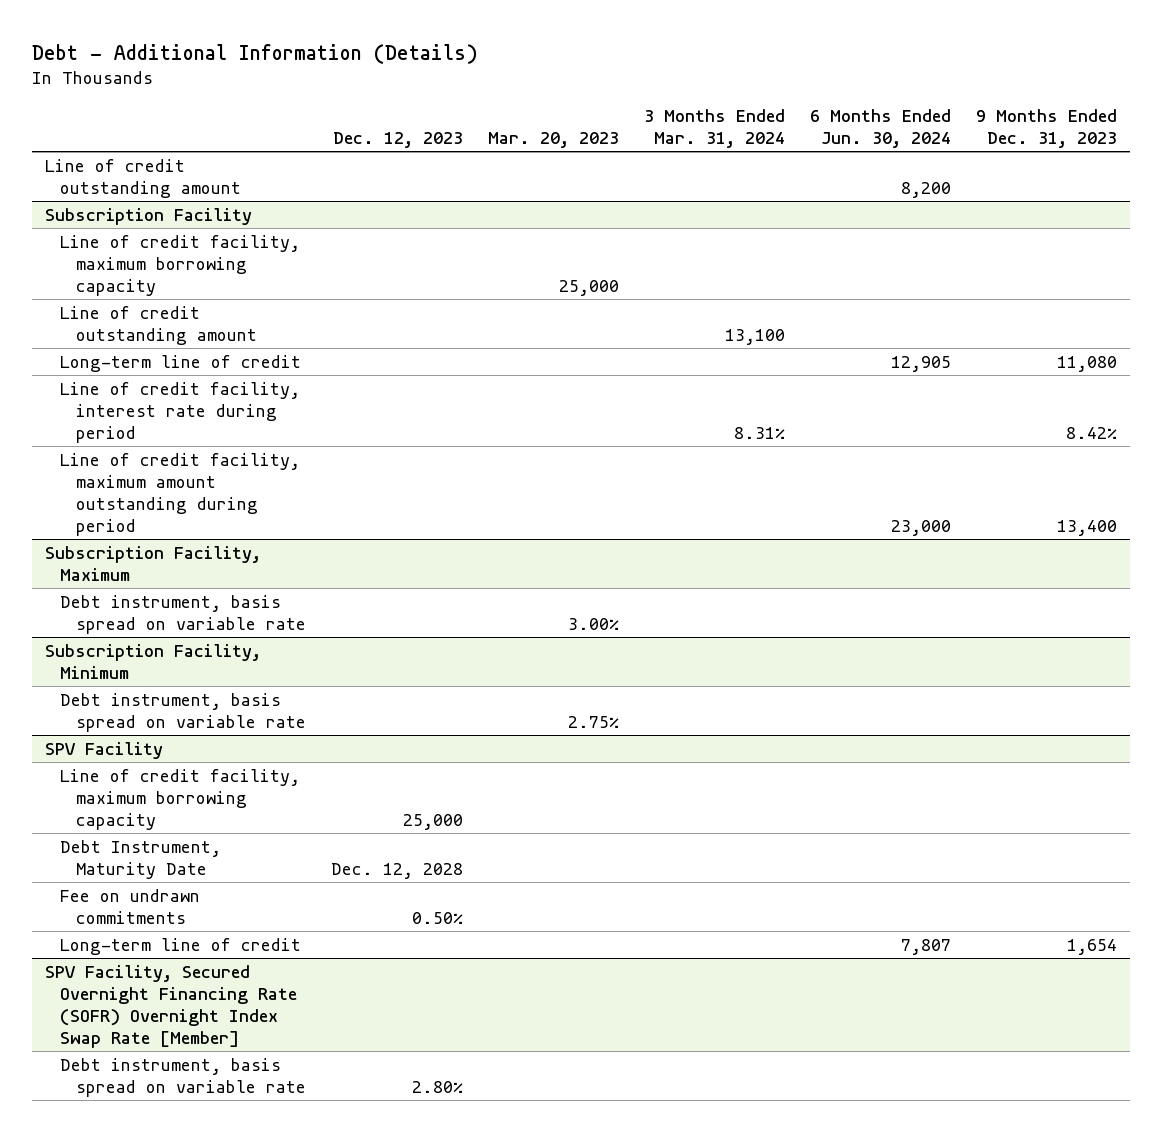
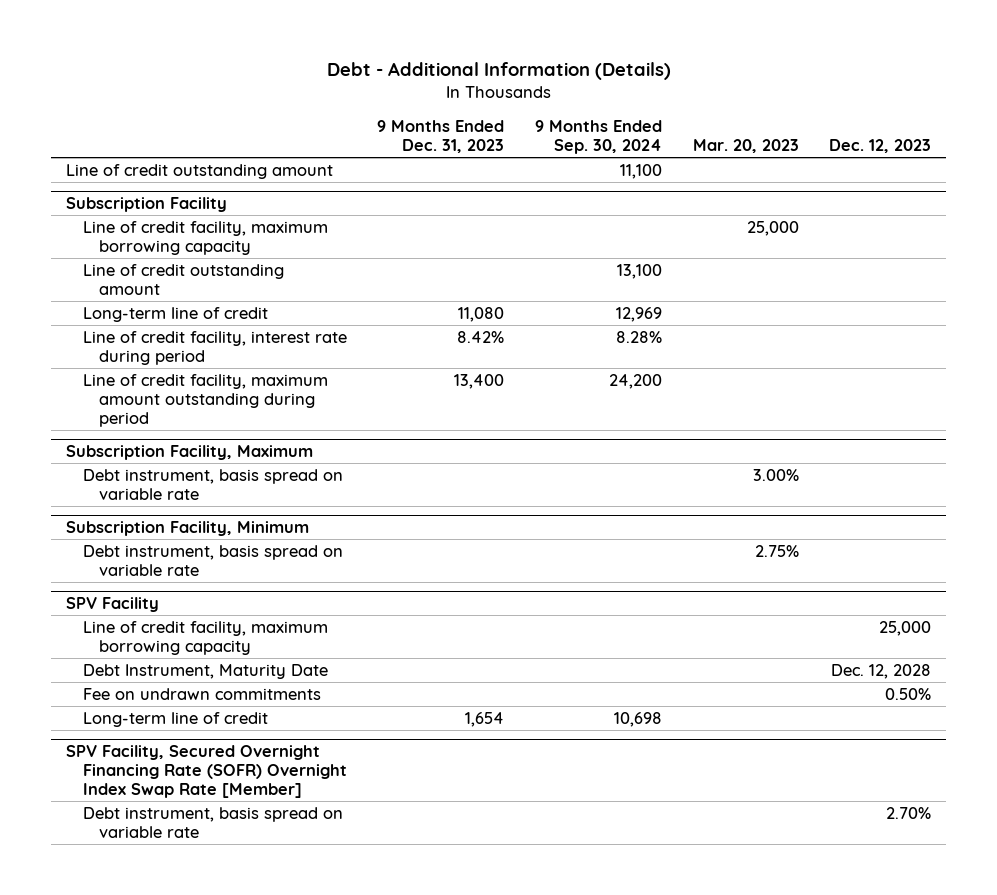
[644,108,786,148] 3 Months Ended Mar. 31, 2024 -> none
[810,108,952,148] 6 Months Ended Jun. 30, 2024 -> none
none -> [534,119,662,155] 9 Months Ended Sep. 30, 2024
[412,1080,464,1093] 2.80% -> [886,806,932,819] 2.70%

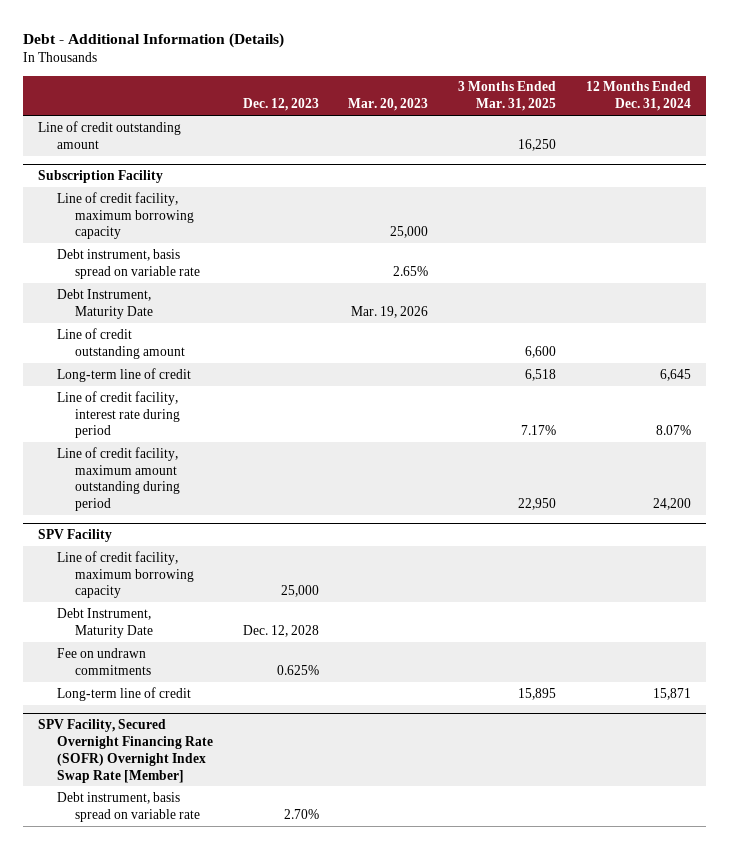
[377,119,505,154] 9 Months Ended Dec. 31, 2023 -> none
[534,119,662,155] 9 Months Ended Sep. 30, 2024 -> none
none -> [458,81,557,112] 3 Months Ended Mar. 31, 2025
none -> [586,81,692,112] 12 Months Ended Dec. 31, 2024
none -> [56,248,201,279] Debt instrument, basis spread on variable rate
none -> [56,288,154,319] Debt Instrument, Maturity Date
[66,445,314,461] Subscription Facility, Maximum -> none
[82,468,343,500] Debt instrument, basis spread on variable rate -> none
[66,521,310,537] Subscription Facility, Minimum -> none
[82,544,343,576] Debt instrument, basis spread on variable rate -> none
[885,687,932,700] 0.50% -> [276,664,319,675] 0.625%

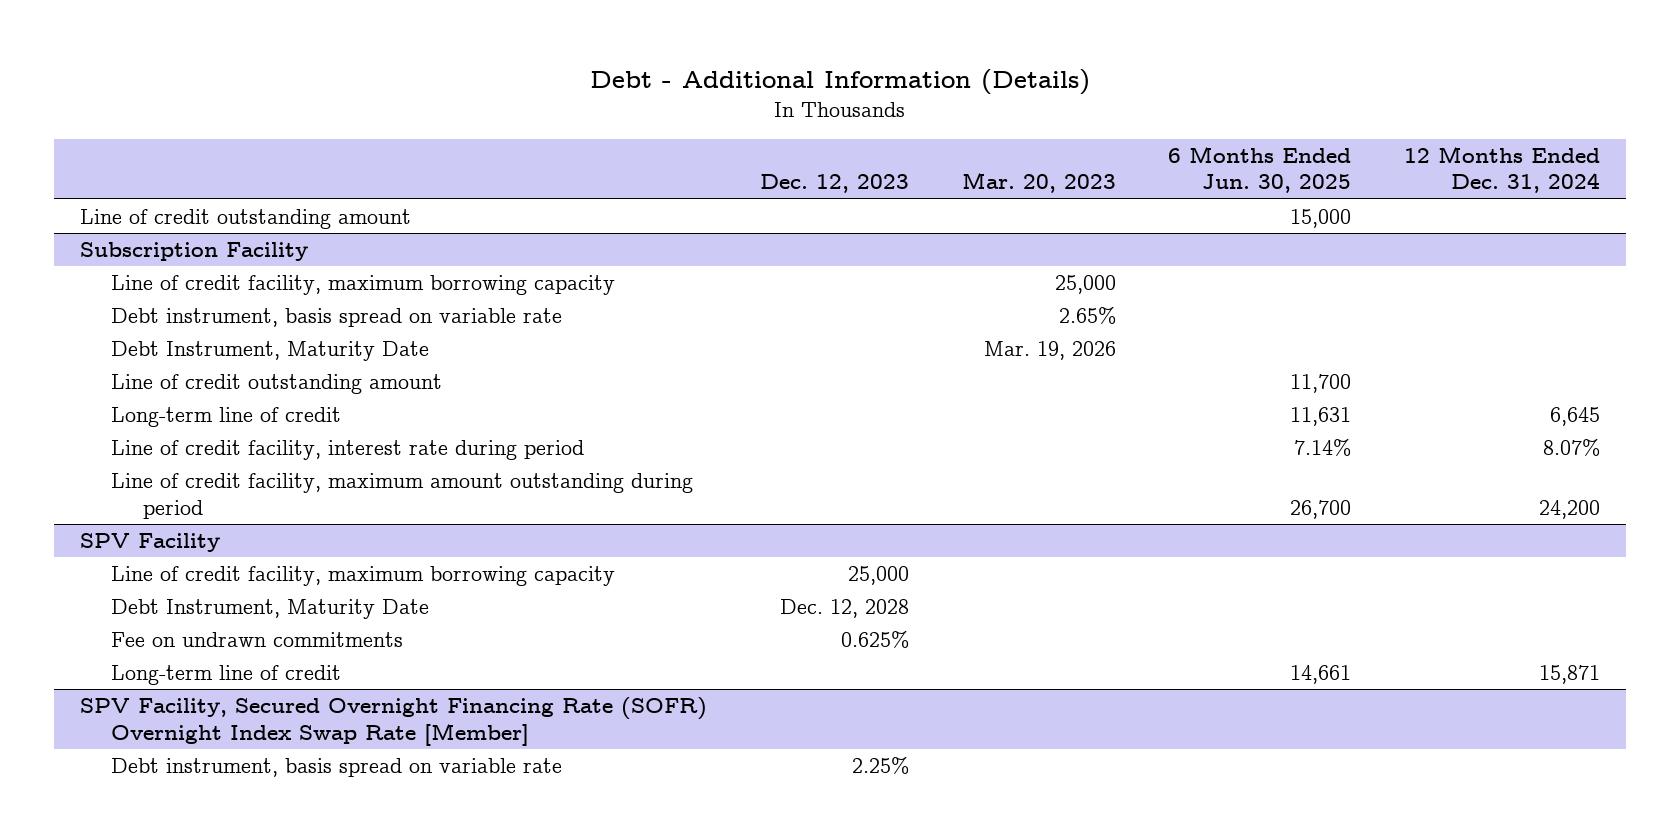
[458,81,557,112] 3 Months Ended Mar. 31, 2025 -> none
none -> [1168,145,1352,194] 6 Months Ended Jun. 30, 2025
[283,808,319,819] 2.70% -> [851,756,909,775] 2.25%

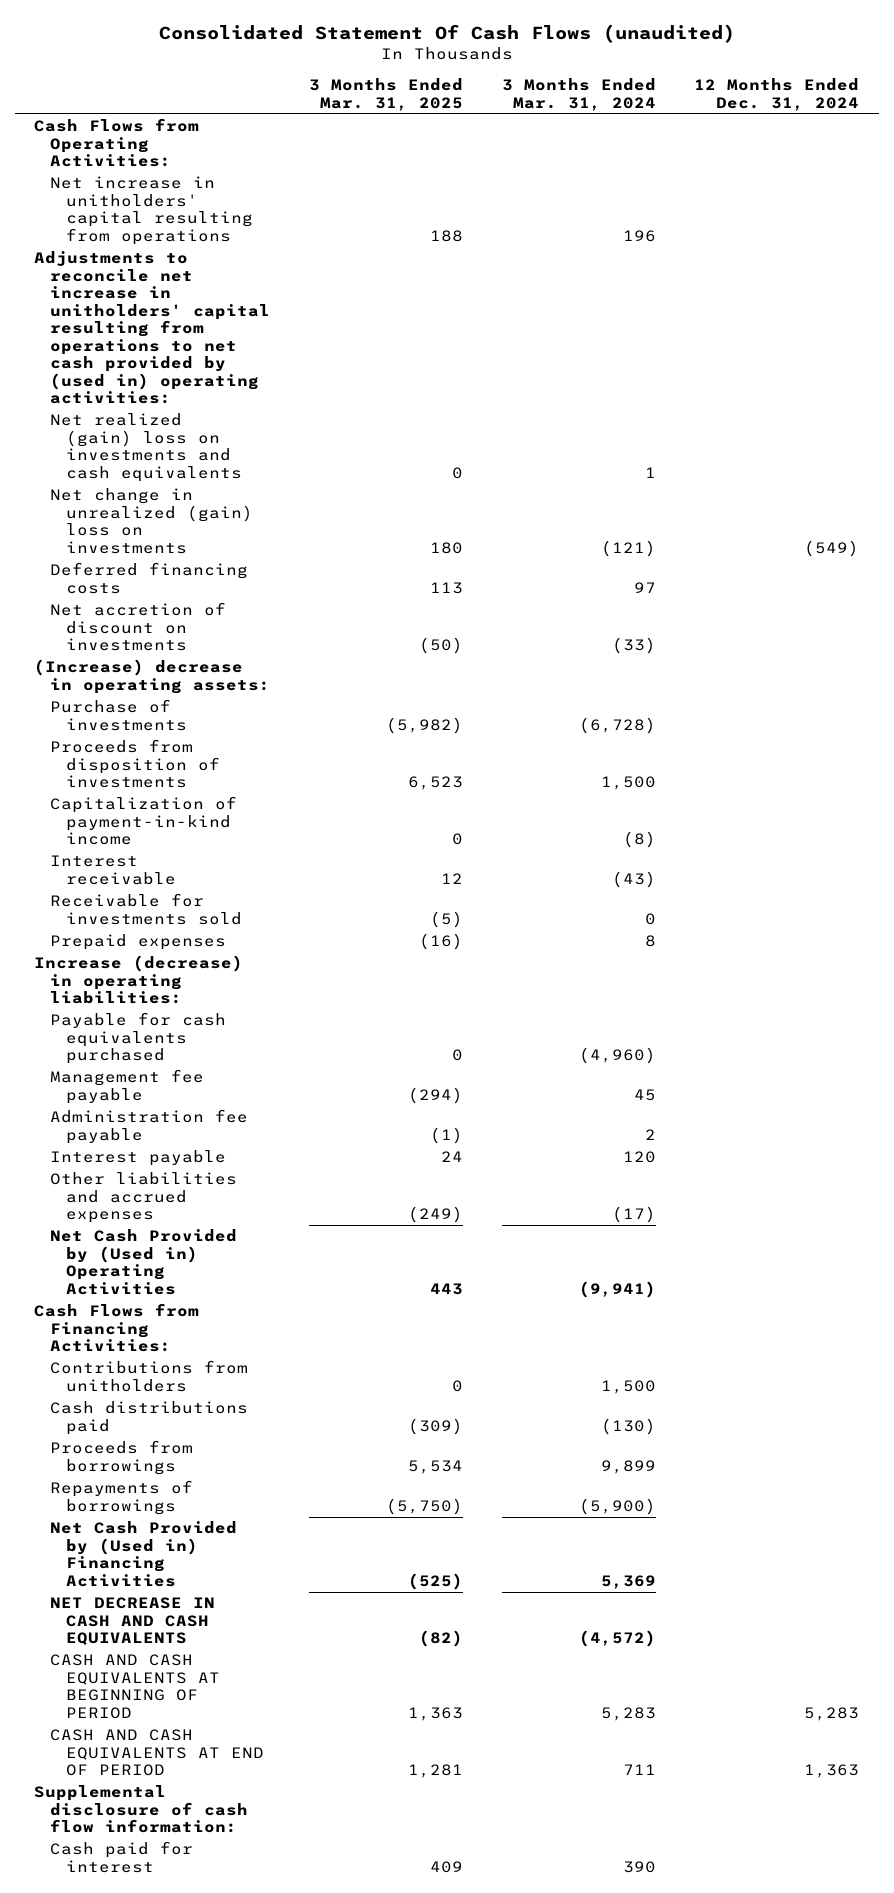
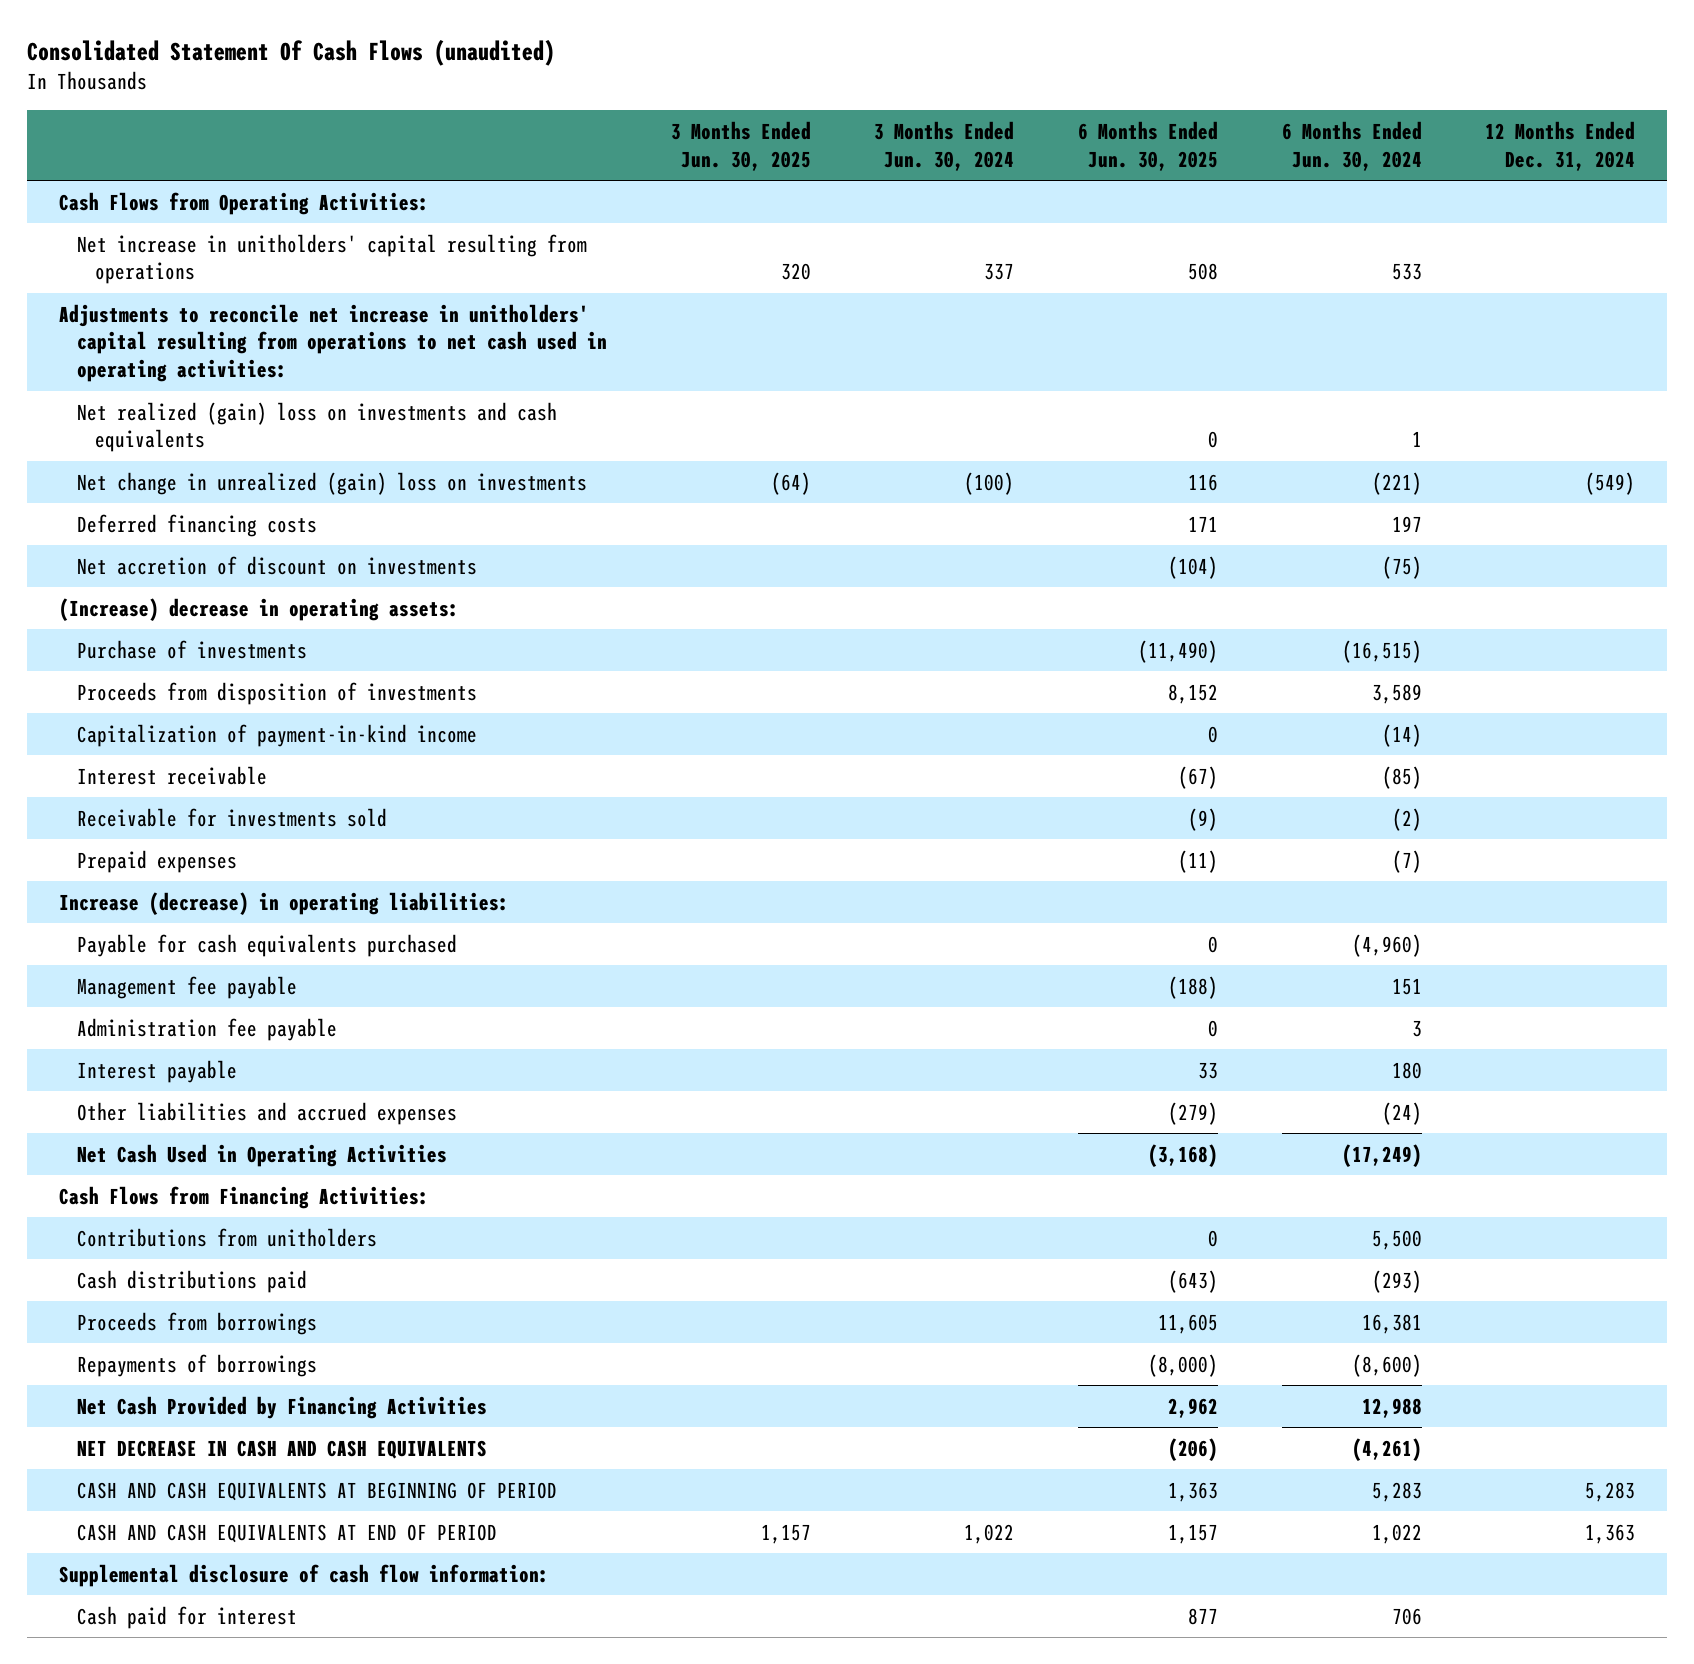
[308,78,463,111] 3 Months Ended Mar. 31, 2025 -> none
[501,78,656,111] 3 Months Ended Mar. 31, 2024 -> none
none -> [670,120,811,171] 3 Months Ended Jun. 30, 2025
none -> [874,120,1015,171] 3 Months Ended Jun. 30, 2024
none -> [1078,120,1219,171] 6 Months Ended Jun. 30, 2025
none -> [1281,120,1422,171] 6 Months Ended Jun. 30, 2024
[34,251,271,405] Adjustments to reconcile net increase in unitholders' capital resulting from operations to net cash provided by (used in) operating activities: -> [58,303,608,382] Adjustments to reconcile net increase in unitholders' capital resulting from operations to net cash used in operating activities:
[50,1229,238,1295] Net Cash Provided by (Used in) Operating Activities -> [77,1143,448,1167] Net Cash Used in Operating Activities
[50,1521,238,1587] Net Cash Provided by (Used in) Financing Activities -> [77,1395,488,1419] Net Cash Provided by Financing Activities

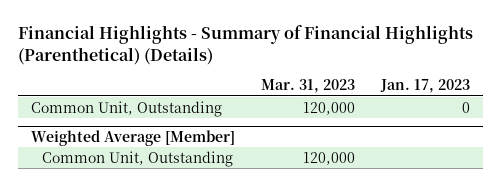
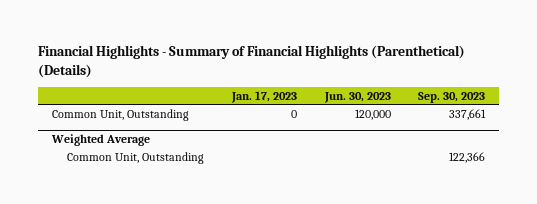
[261,79,356,94] Mar. 31, 2023 -> none
none -> [323,91,391,103] Jun. 30, 2023
none -> [418,91,486,103] Sep. 30, 2023
[31,129,236,146] Weighted Average [Member] -> [50,134,150,147] Weighted Average

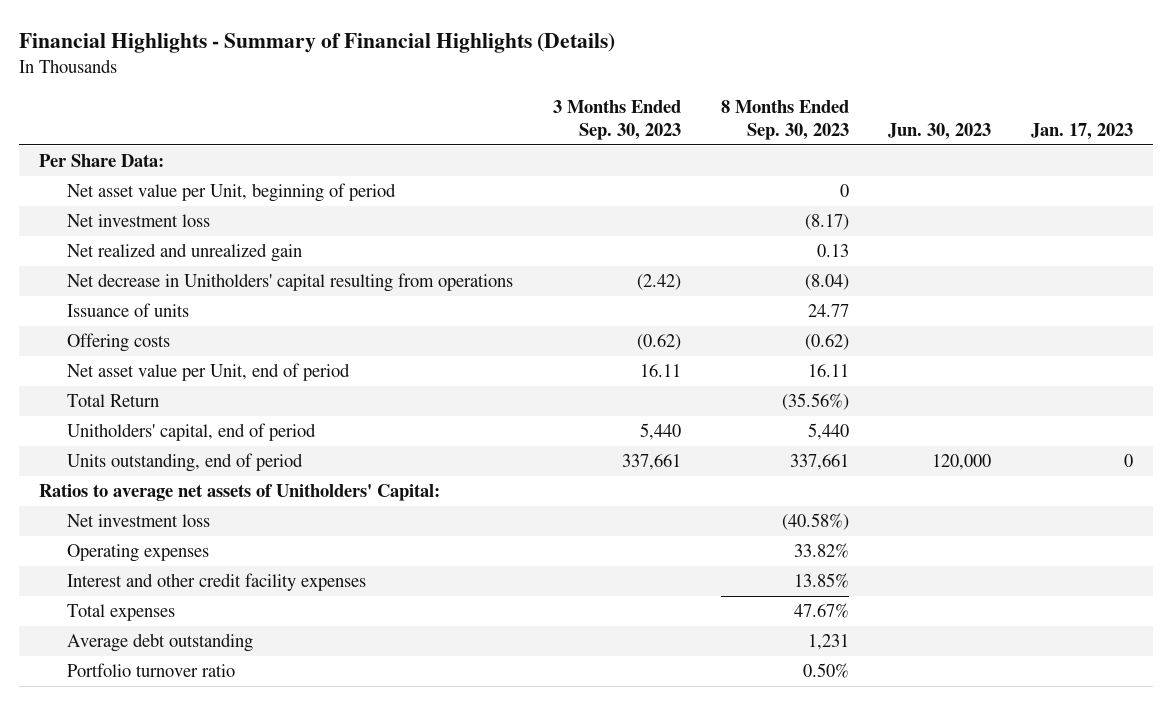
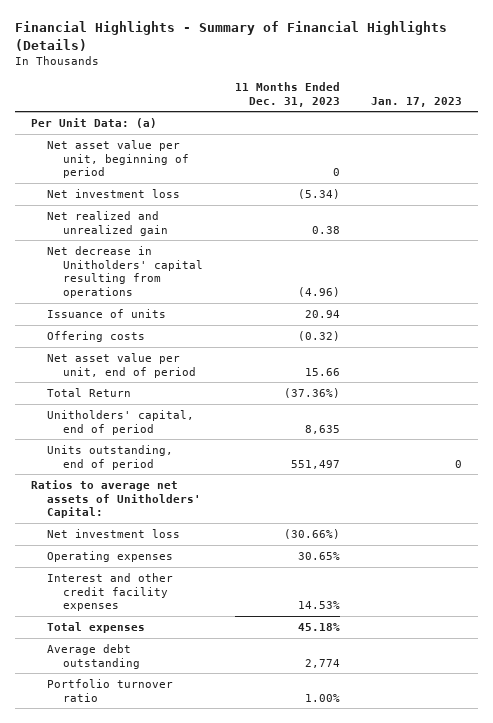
[552,100,681,141] 3 Months Ended Sep. 30, 2023 -> none
[720,100,849,141] 8 Months Ended Sep. 30, 2023 -> none
[888,123,992,141] Jun. 30, 2023 -> none
none -> [234,81,340,107] 11 Months Ended Dec. 31, 2023
[39,154,165,168] Per Share Data: -> [30,117,157,128] Per Unit Data: (a)
[66,183,396,203] Net asset value per Unit, beginning of period -> [46,139,189,179] Net asset value per unit, beginning of period
[66,363,350,382] Net asset value per Unit, end of period -> [46,352,196,378] Net asset value per unit, end of period

